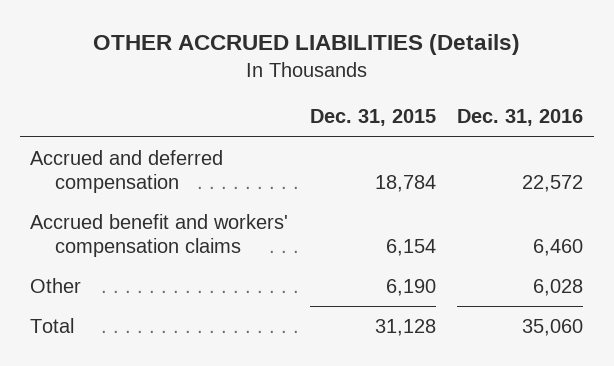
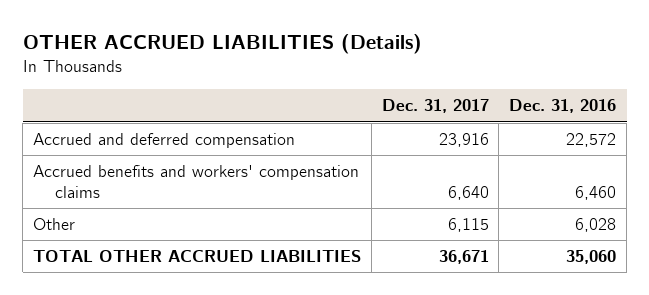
[309,109,436,127] Dec. 31, 2015 -> none
none -> [381,99,489,114] Dec. 31, 2017
[30,213,289,258] Accrued benefit and workers' compensation claims -> [33,165,360,198] Accrued benefits and workers' compensation claims
[30,317,75,333] Total -> [33,250,362,263] TOTAL OTHER ACCRUED LIABILITIES

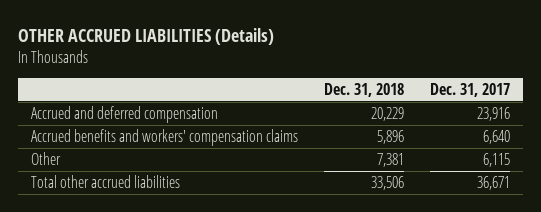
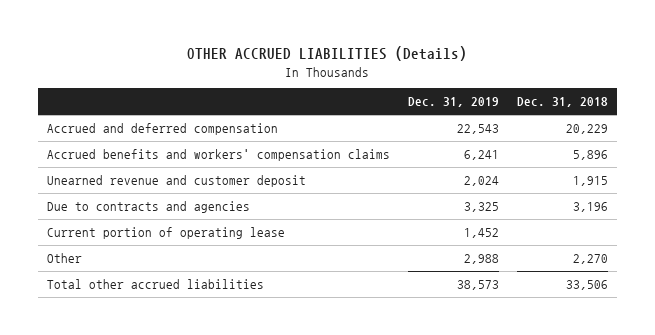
[430,82,511,97] Dec. 31, 2017 -> none
none -> [407,97,499,108] Dec. 31, 2019
none -> [47,175,307,188] Unearned revenue and customer deposit
none -> [47,201,251,214] Due to contracts and agencies
none -> [47,227,286,240] Current portion of operating lease
[377,152,405,167] 7,381 -> [572,254,608,265] 2,270

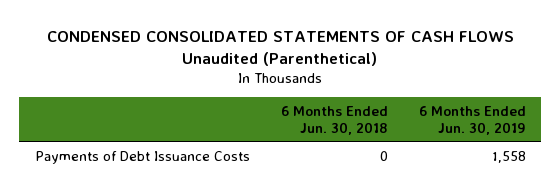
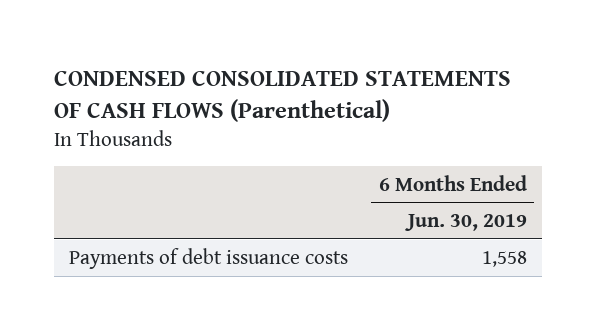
[47,30,515,66] CONDENSED CONSOLIDATED STATEMENTS OF CASH FLOWS Unaudited (Parenthetical) -> [54,71,512,123] CONDENSED CONSOLIDATED STATEMENTS OF CASH FLOWS (Parenthetical)
[280,105,388,136] 6 Months Ended Jun. 30, 2018 -> none
[34,151,250,165] Payments of Debt Issuance Costs -> [69,248,349,270] Payments of debt issuance costs

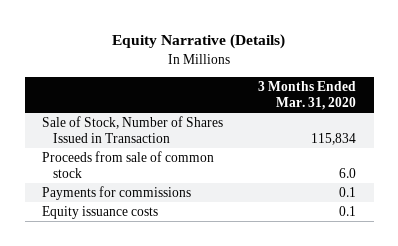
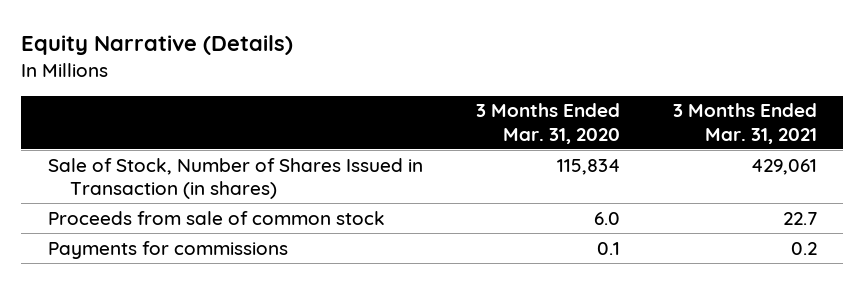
none -> [672,103,817,144] 3 Months Ended Mar. 31, 2021
[42,116,224,144] Sale of Stock, Number of Shares Issued in Transaction -> [47,157,423,200] Sale of Stock, Number of Shares Issued in Transaction (in shares)
[42,206,159,220] Equity issuance costs -> none

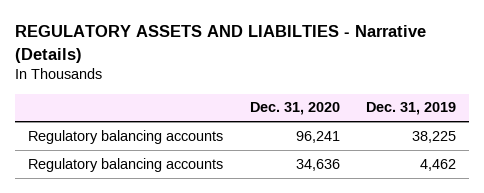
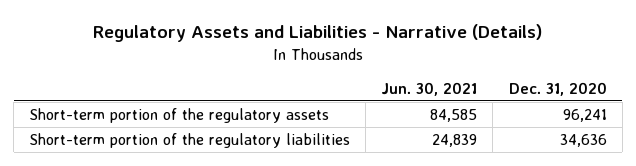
[15,25,427,63] REGULATORY ASSETS AND LIABILTIES - Narrative (Details) -> [92,24,542,43] Regulatory Assets and Liabilities - Narrative (Details)
[365,102,456,116] Dec. 31, 2019 -> none
none -> [381,81,478,96] Jun. 30, 2021
[28,129,224,144] Regulatory balancing accounts -> [29,107,330,123] Short-term portion of the regulatory assets
[28,157,224,172] Regulatory balancing accounts -> [29,132,351,148] Short-term portion of the regulatory liabilities

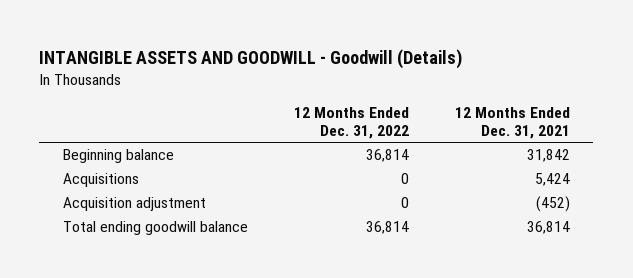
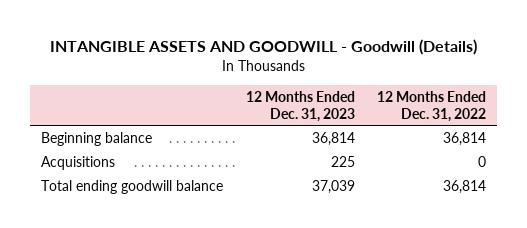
[454,106,570,139] 12 Months Ended Dec. 31, 2021 -> none
none -> [245,91,355,122] 12 Months Ended Dec. 31, 2023
[62,197,206,212] Acquisition adjustment -> none

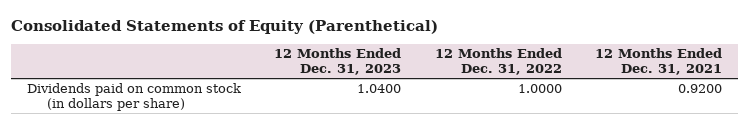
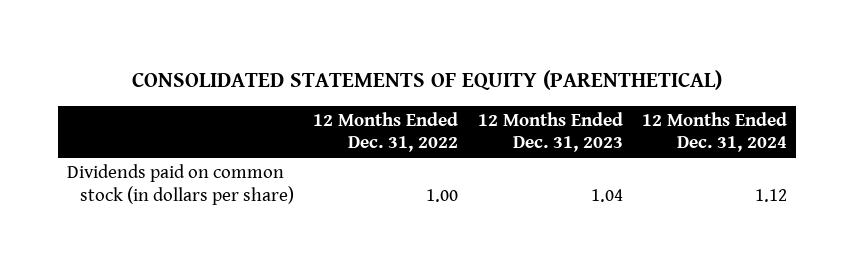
[10,19,438,34] Consolidated Statements of Equity (Parenthetical) -> [131,69,722,90] CONSOLIDATED STATEMENTS OF EQUITY (PARENTHETICAL)
[594,48,722,76] 12 Months Ended Dec. 31, 2021 -> none
none -> [641,112,787,153] 12 Months Ended Dec. 31, 2024
[357,84,402,94] 1.0400 -> [590,188,623,202] 1.04
[517,84,562,94] 1.0000 -> [426,188,459,202] 1.00

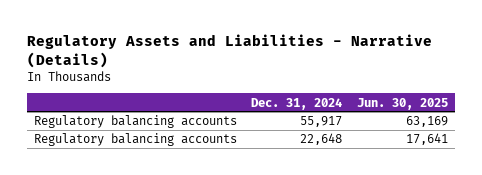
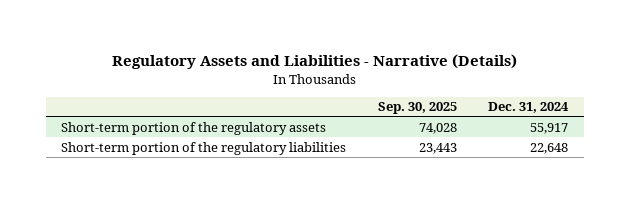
[356,97,448,110] Jun. 30, 2025 -> none
none -> [377,102,457,115] Sep. 30, 2025
[34,115,238,129] Regulatory balancing accounts -> [61,121,327,135] Short-term portion of the regulatory assets
[34,133,238,147] Regulatory balancing accounts -> [61,141,347,155] Short-term portion of the regulatory liabilities

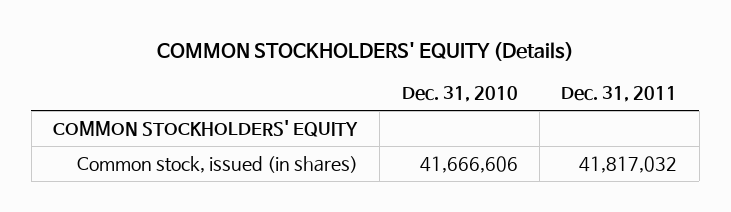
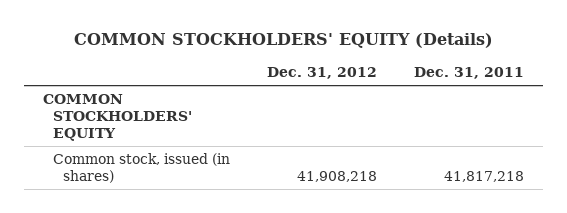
[401,86,518,103] Dec. 31, 2010 -> none
none -> [267,66,378,79] Dec. 31, 2012
[579,155,678,173] 41,817,032 -> [444,170,525,182] 41,817,218

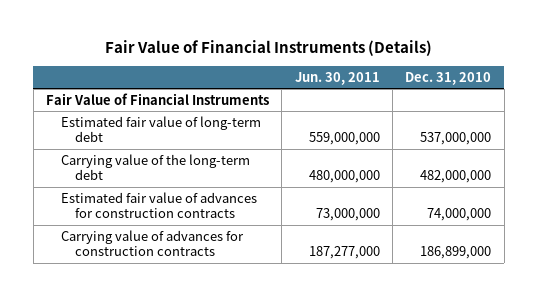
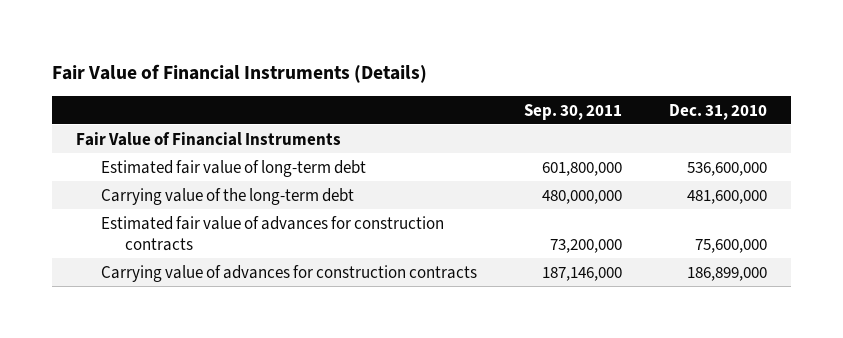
[294,72,380,86] Jun. 30, 2011 -> none
none -> [524,103,623,120] Sep. 30, 2011
[420,132,492,146] 537,000,000 -> [687,161,768,176] 536,600,000
[420,170,492,184] 482,000,000 -> [687,189,768,204] 481,600,000
[427,208,492,222] 74,000,000 -> [695,238,768,253] 75,600,000

